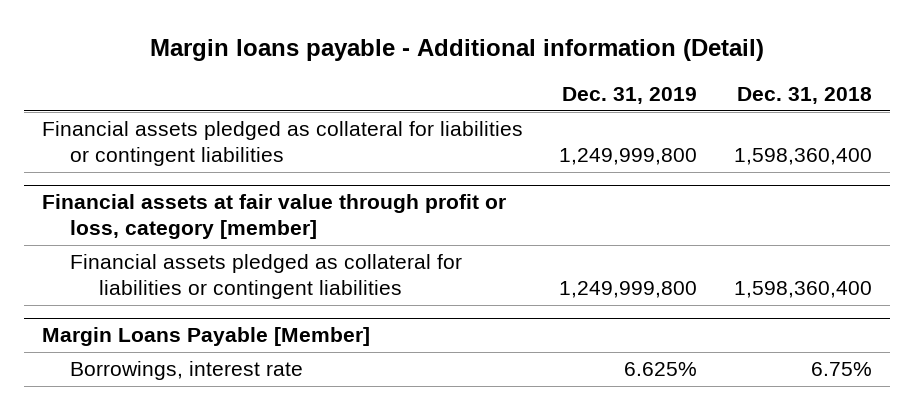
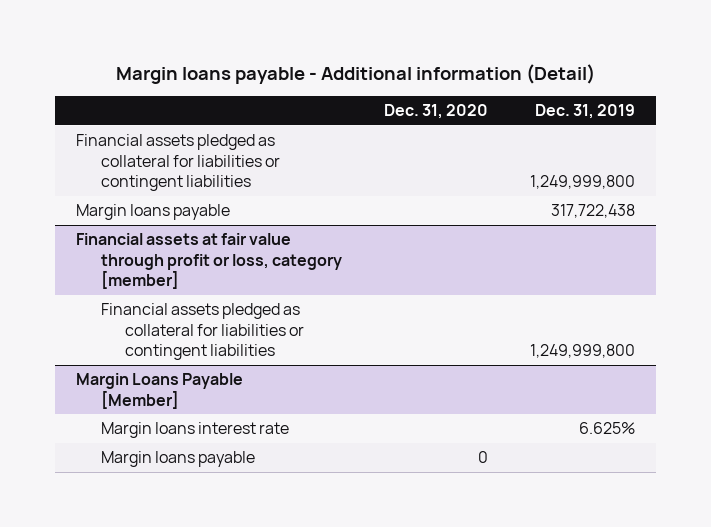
[736,87,872,105] Dec. 31, 2018 -> none
none -> [383,103,488,119] Dec. 31, 2020
none -> [76,204,231,221] Margin loans payable
[70,361,304,381] Borrowings, interest rate -> [100,422,289,439] Margin loans interest rate
none -> [100,451,255,468] Margin loans payable

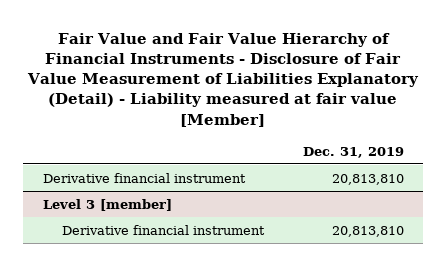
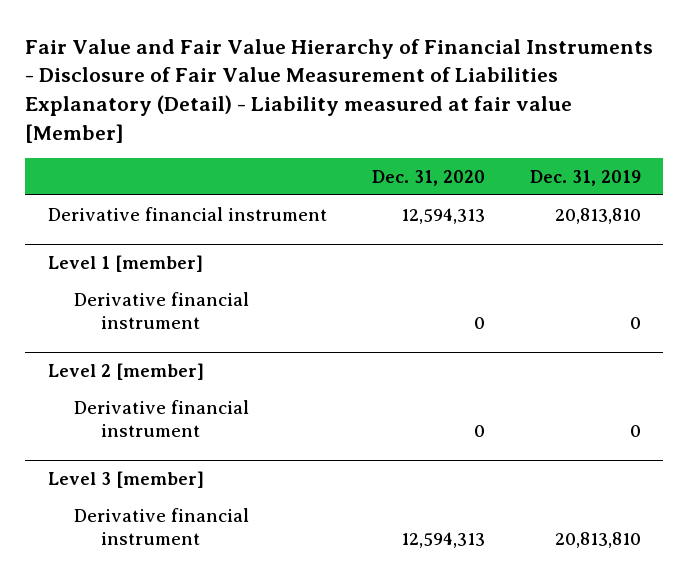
none -> [371,169,485,186] Dec. 31, 2020
none -> [47,255,203,273] Level 1 [member]
none -> [74,291,250,329] Derivative financial instrument
none -> [47,363,204,381] Level 2 [member]
none -> [74,399,250,437] Derivative financial instrument

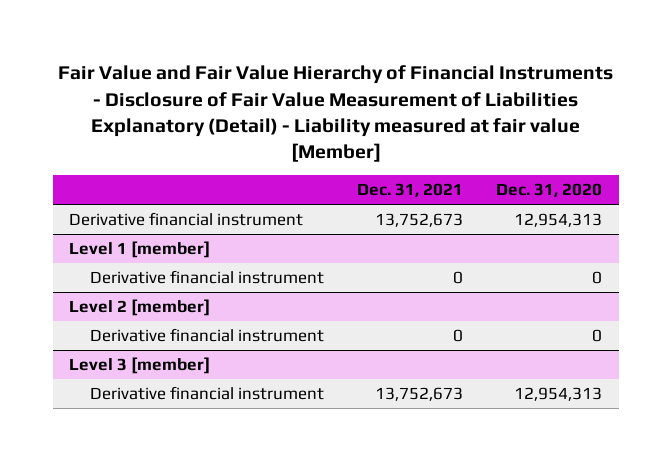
[529,169,641,186] Dec. 31, 2019 -> none
none -> [357,183,464,198] Dec. 31, 2021
[400,207,485,224] 12,594,313 -> [514,212,603,227] 12,954,313
[400,531,485,548] 12,594,313 -> [514,386,603,401] 12,954,313

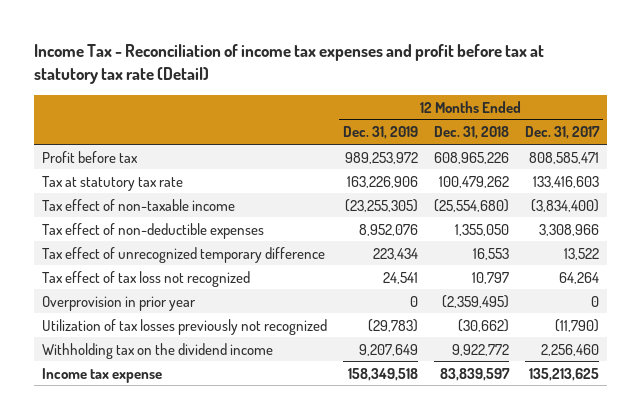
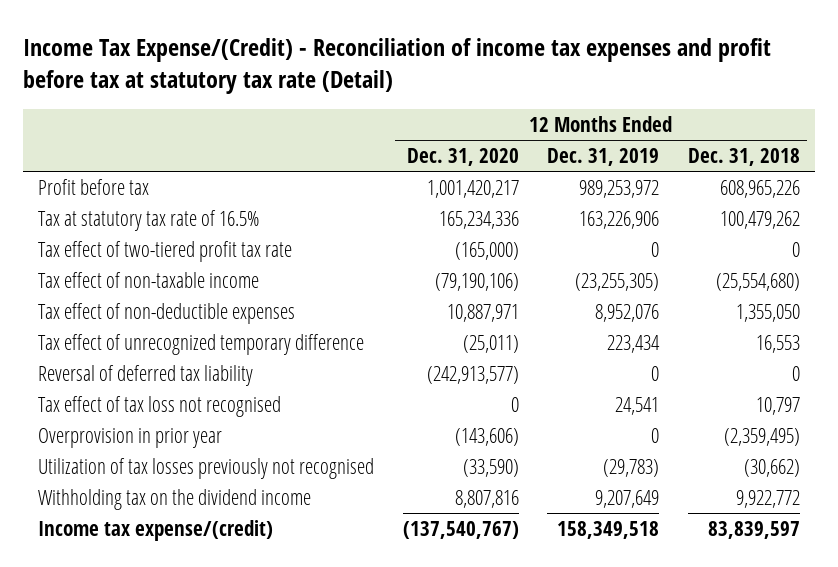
[33,44,544,85] Income Tax - Reconciliation of income tax expenses and profit before tax at statutory tax rate (Detail) -> [23,37,772,94] Income Tax Expense/(Credit) - Reconciliation of income tax expenses and profit before tax at statutory tax rate (Detail)
[525,126,601,140] Dec. 31, 2017 -> none
none -> [406,148,519,167] Dec. 31, 2020
[41,175,183,191] Tax at statutory tax rate -> [37,210,259,232] Tax at statutory tax rate of 16.5%
none -> [37,241,292,263] Tax effect of two-tiered profit tax rate
none -> [37,365,253,387] Reversal of deferred tax liability
[41,270,250,287] Tax effect of tax loss not recognized -> [37,396,281,418] Tax effect of tax loss not recognised
[41,318,327,335] Utilization of tax losses previously not recognized -> [37,458,374,480] Utilization of tax losses previously not recognised
[41,367,162,383] Income tax expense -> [37,520,273,542] Income tax expense/(credit)

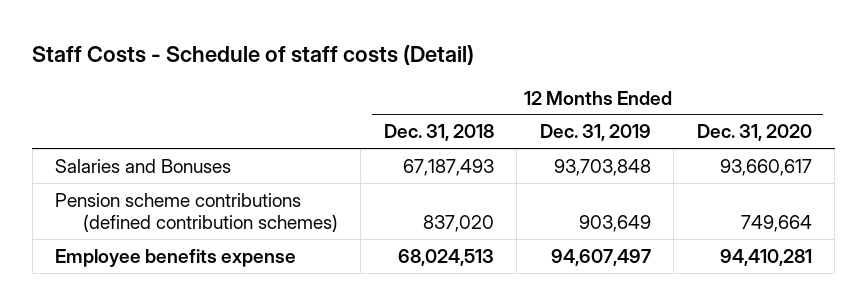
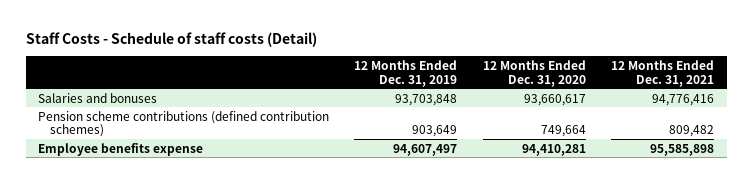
[383,124,494,142] Dec. 31, 2018 -> none
none -> [611,59,715,87] 12 Months Ended Dec. 31, 2021
[55,158,232,173] Salaries and Bonuses -> [38,92,158,103] Salaries and bonuses

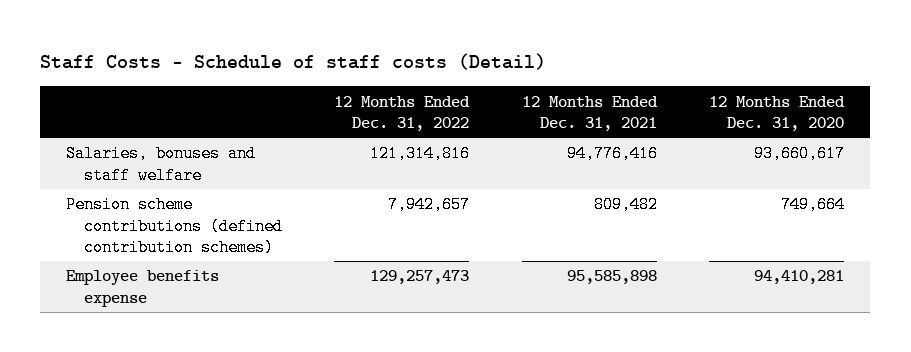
[354,59,458,87] 12 Months Ended Dec. 31, 2019 -> none
none -> [334,95,471,131] 12 Months Ended Dec. 31, 2022
[38,92,158,103] Salaries and bonuses -> [66,145,257,184] Salaries, bonuses and staff welfare

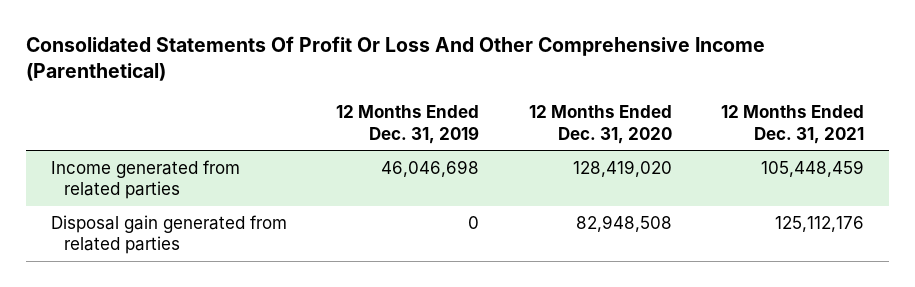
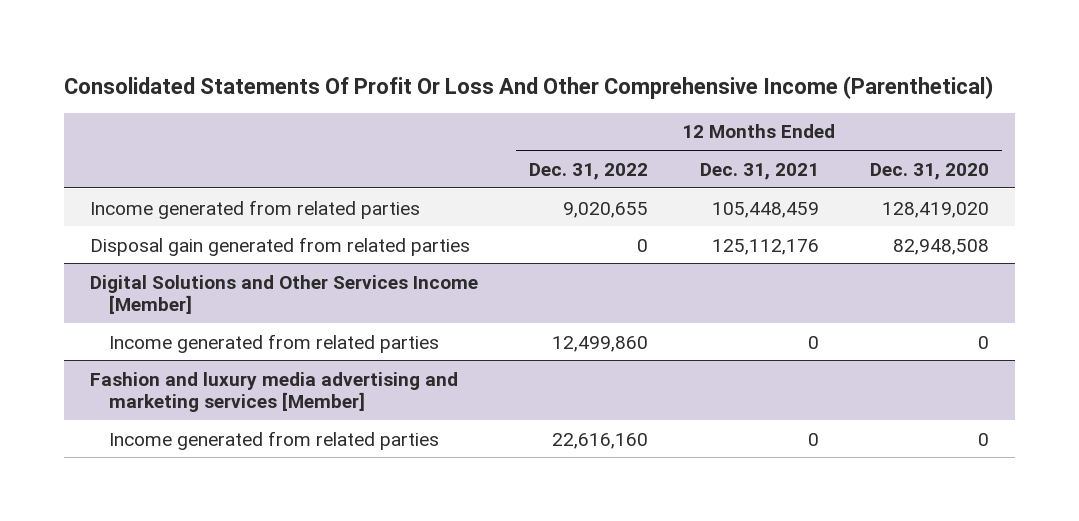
[336,105,480,144] 12 Months Ended Dec. 31, 2019 -> none
none -> [529,162,649,180] Dec. 31, 2022
none -> [89,274,478,315] Digital Solutions and Other Services Income [Member]
none -> [108,333,439,353] Income generated from related parties
none -> [89,371,458,413] Fashion and luxury media advertising and marketing services [Member]
none -> [108,430,439,450] Income generated from related parties

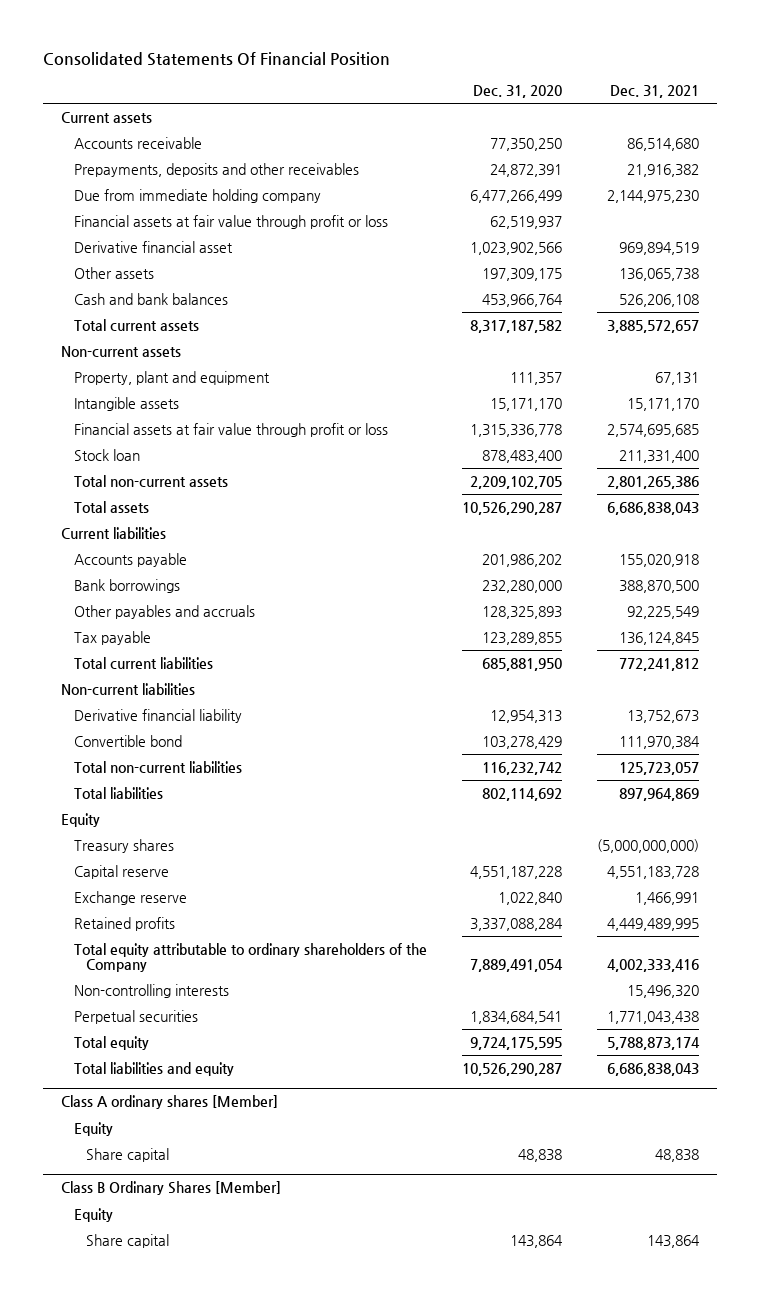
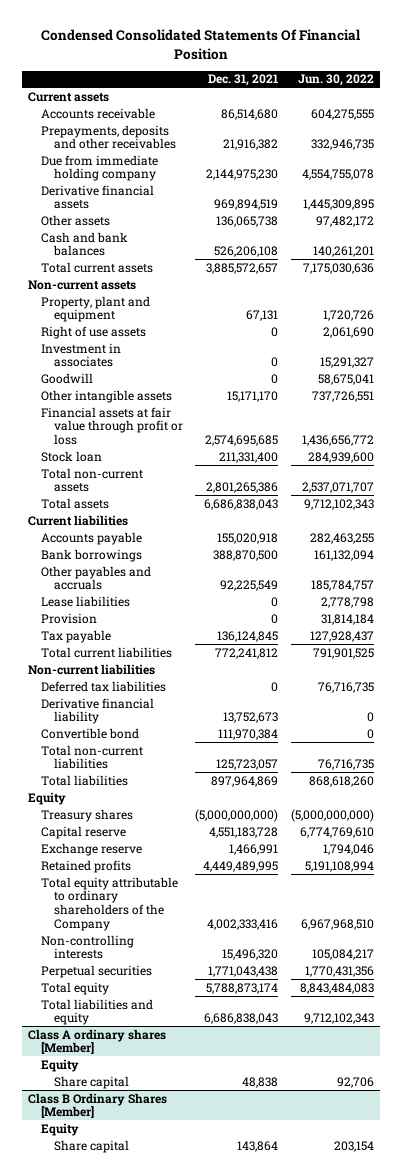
[43,52,391,67] Consolidated Statements Of Financial Position -> [40,29,361,60] Condensed Consolidated Statements Of Financial Position
[472,85,562,99] Dec. 31, 2020 -> none
none -> [297,74,374,87] Jun. 30, 2022
[73,214,388,229] Financial assets at fair value through profit or loss -> none
[73,240,233,253] Derivative financial asset -> [40,184,154,210] Derivative financial assets
none -> [40,325,146,339] Right of use assets
none -> [40,342,121,368] Investment in associates
none -> [40,372,93,384] Goodwill
[73,396,179,411] Intangible assets -> [40,389,172,403] Other intangible assets
none -> [40,595,130,607] Lease liabilities
none -> [40,612,97,624] Provision
none -> [40,680,166,692] Deferred tax liabilities

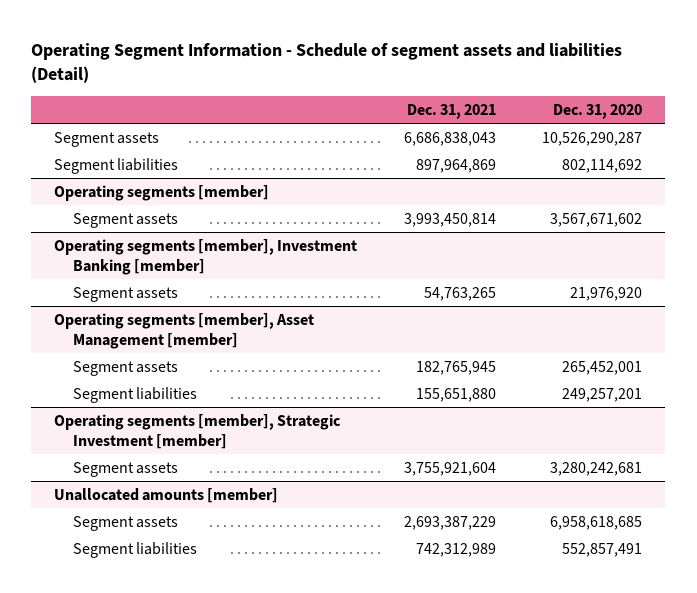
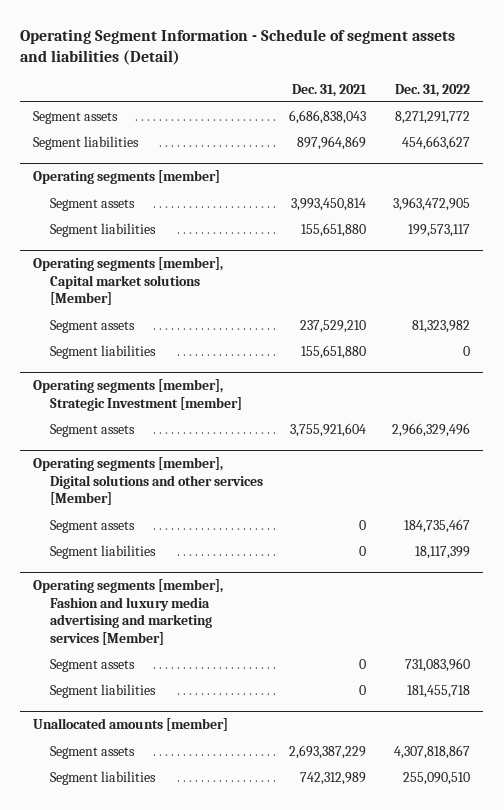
[553,103,643,119] Dec. 31, 2020 -> none
none -> [395,83,471,97] Dec. 31, 2022
[54,238,358,275] Operating segments [member], Investment Banking [member] -> none
[72,286,178,302] Segment assets -> none
[54,312,315,349] Operating segments [member], Asset Management [member] -> none
[72,360,178,376] Segment assets -> none
none -> [33,257,224,306] Operating segments [member], Capital market solutions [Member]
none -> [50,319,136,333] Segment assets
none -> [50,344,157,359] Segment liabilities
none -> [33,457,264,506] Operating segments [member], Digital solutions and other services [Member]
none -> [50,519,136,533] Segment assets
none -> [50,544,157,559] Segment liabilities
none -> [33,579,224,645] Operating segments [member], Fashion and luxury media advertising and marketing services [Member]
none -> [50,658,136,672] Segment assets
none -> [50,683,157,698] Segment liabilities

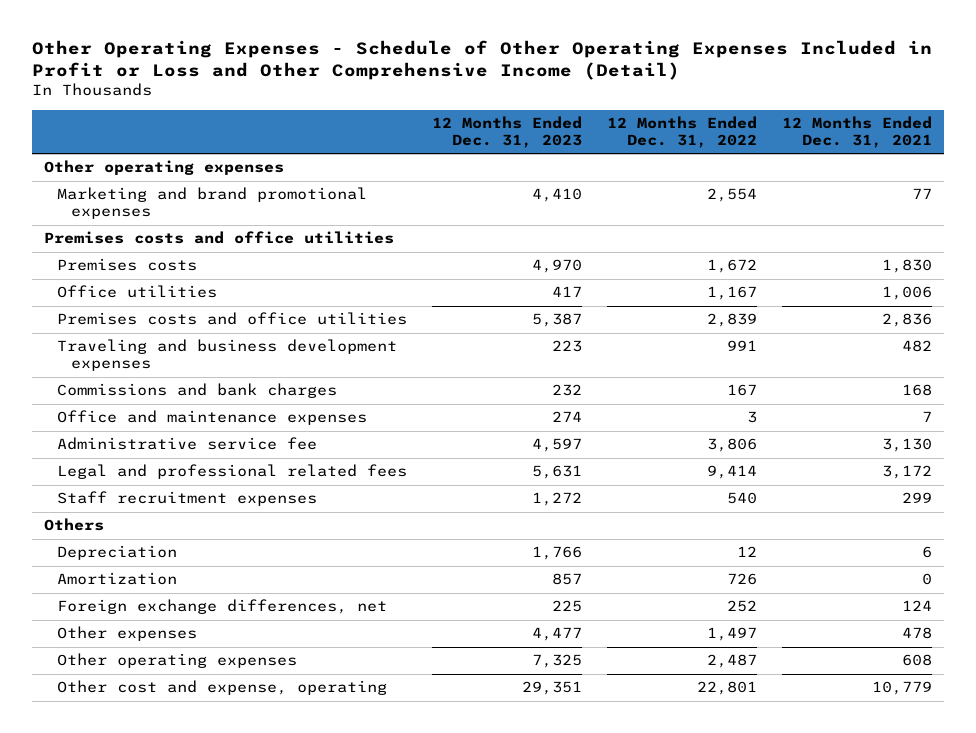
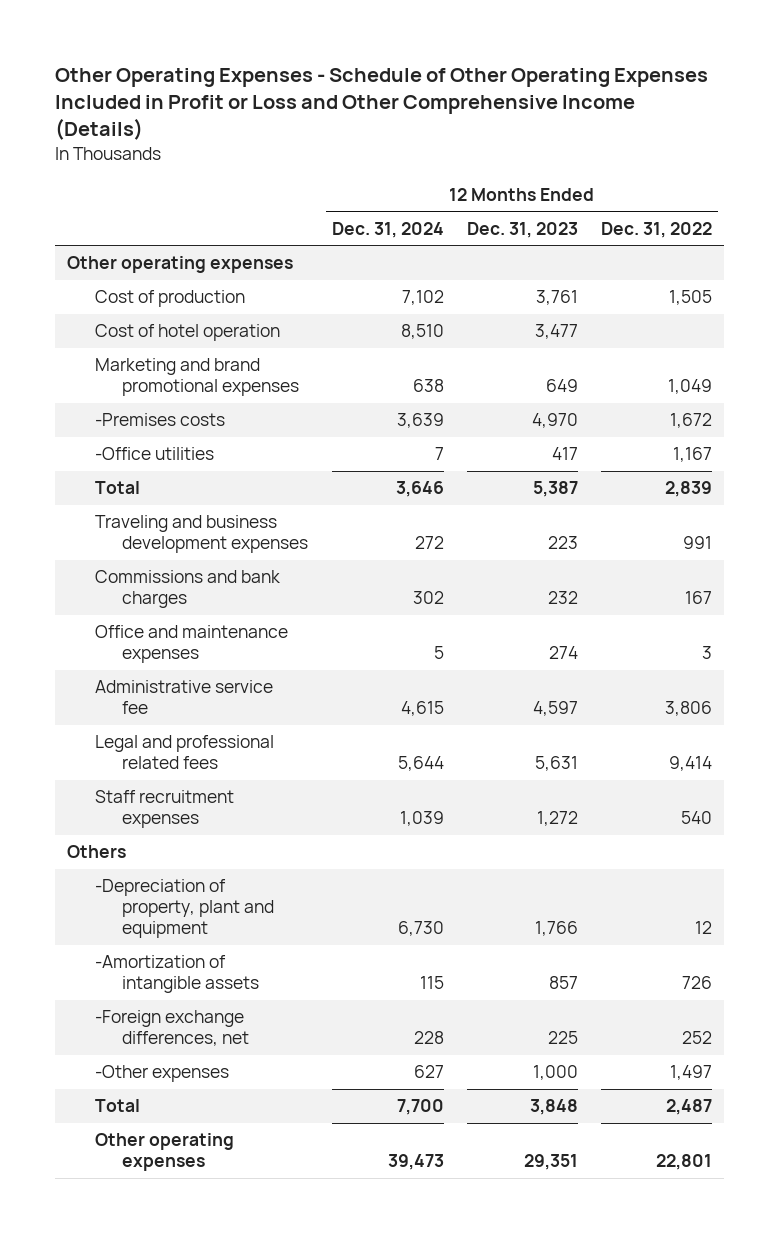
[31,39,932,80] Other Operating Expenses - Schedule of Other Operating Expenses Included in Profit or Loss and Other Comprehensive Income (Detail) -> [55,68,709,141] Other Operating Expenses - Schedule of Other Operating Expenses Included in Profit or Loss and Other Comprehensive Income (Details)
[781,115,932,148] 12 Months Ended Dec. 31, 2021 -> none
none -> [331,221,444,238] Dec. 31, 2024
[43,231,394,245] Premises costs and office utilities -> none
none -> [94,290,245,308] Cost of production
none -> [94,324,280,342] Cost of hotel operation
[532,188,583,203] 4,410 -> [546,379,579,393] 649
[706,188,757,203] 2,554 -> [668,379,713,395] 1,049
[57,258,198,272] Premises costs -> [94,413,225,427] -Premises costs
[57,285,218,299] Office utilities -> [94,447,214,461] -Office utilities
[57,312,408,326] Premises costs and office utilities -> [94,481,140,495] Total
[57,680,388,696] Other cost and expense, operating -> none
[57,545,178,561] Depreciation -> [94,879,275,938] -Depreciation of property, plant and equipment
[57,572,178,586] Amortization -> [94,955,260,994] -Amortization of intangible assets
[57,599,388,615] Foreign exchange differences, net -> [94,1010,250,1047] -Foreign exchange differences, net
[57,626,198,642] Other expenses -> [94,1065,229,1083] -Other expenses
[532,627,583,642] 4,477 -> [533,1065,579,1081] 1,000
none -> [94,1099,140,1113] Total
[532,654,583,669] 7,325 -> [524,1154,579,1171] 29,351
[706,654,757,669] 2,487 -> [656,1154,713,1171] 22,801

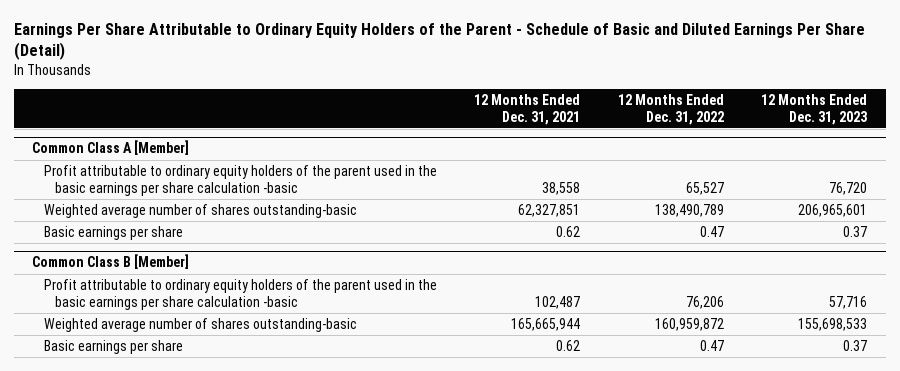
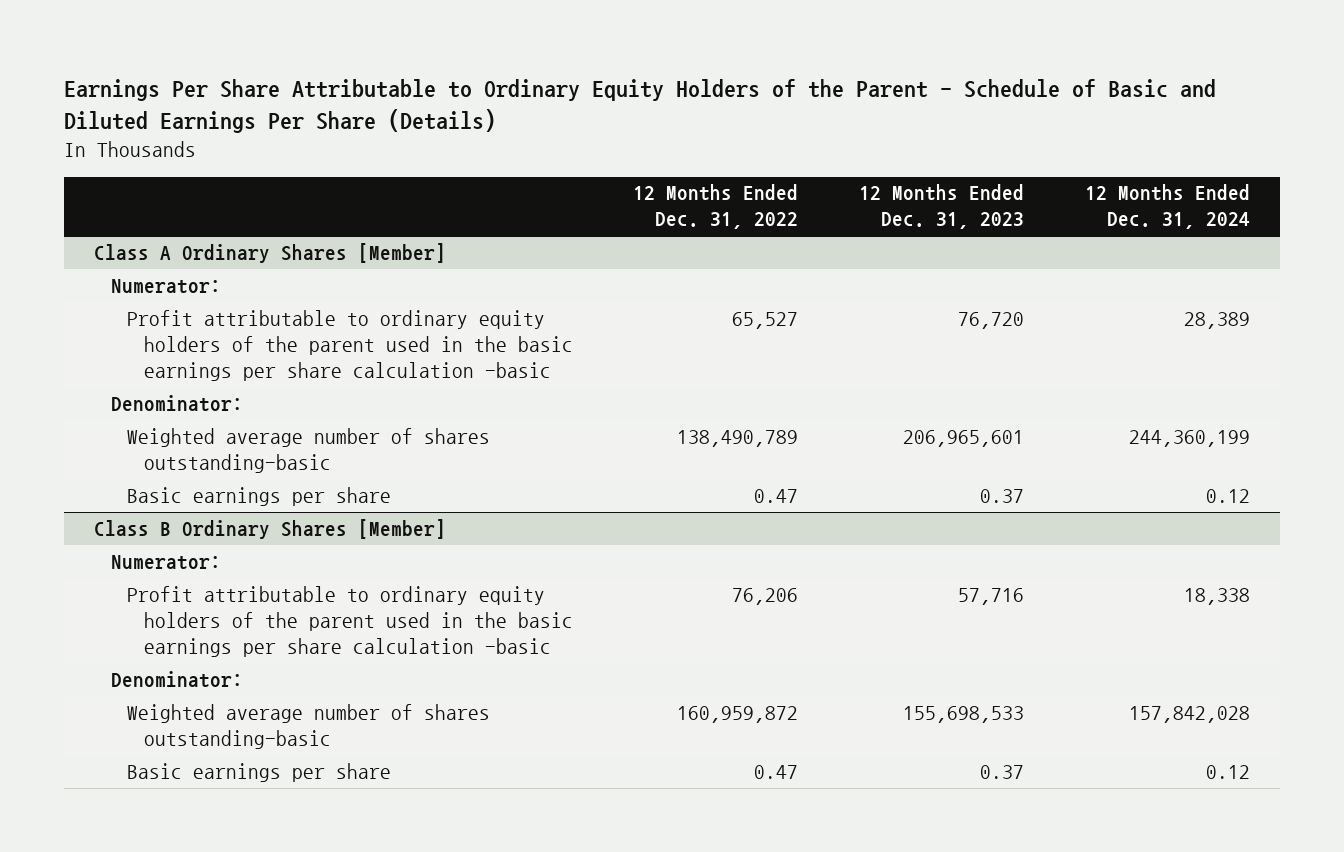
[13,23,865,61] Earnings Per Share Attributable to Ordinary Equity Holders of the Parent - Schedule of Basic and Diluted Earnings Per Share (Detail) -> [63,78,1216,133] Earnings Per Share Attributable to Ordinary Equity Holders of the Parent - Schedule of Basic and Diluted Earnings Per Share (Details)
[474,93,581,125] 12 Months Ended Dec. 31, 2021 -> none
none -> [1084,184,1250,230] 12 Months Ended Dec. 31, 2024
[32,140,190,156] Common Class A [Member] -> [94,242,447,263] Class A Ordinary Shares [Member]
none -> [110,278,221,294] Numerator:
none -> [110,394,243,412] Denominator:
[32,254,190,270] Common Class B [Member] -> [94,518,447,539] Class B Ordinary Shares [Member]
none -> [110,554,221,570] Numerator:
none -> [110,670,243,688] Denominator:

